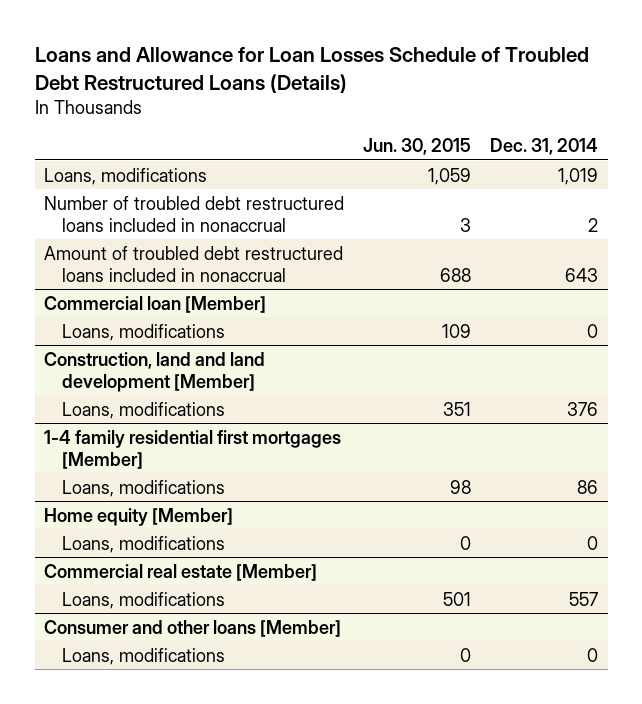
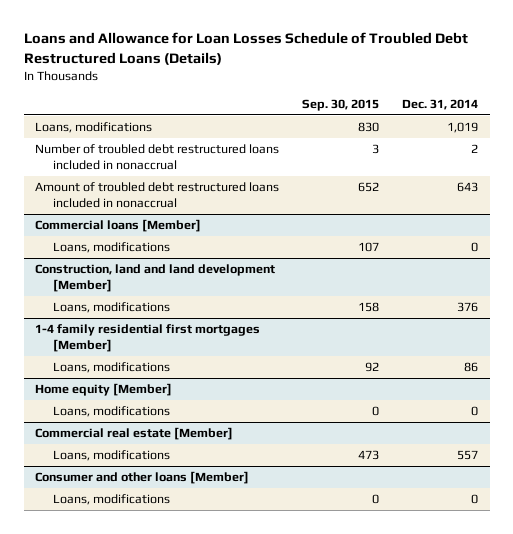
[363,138,472,156] Jun. 30, 2015 -> none
none -> [302,99,380,112] Sep. 30, 2015
[44,295,267,313] Commercial loan [Member] -> [35,219,202,233] Commercial loans [Member]

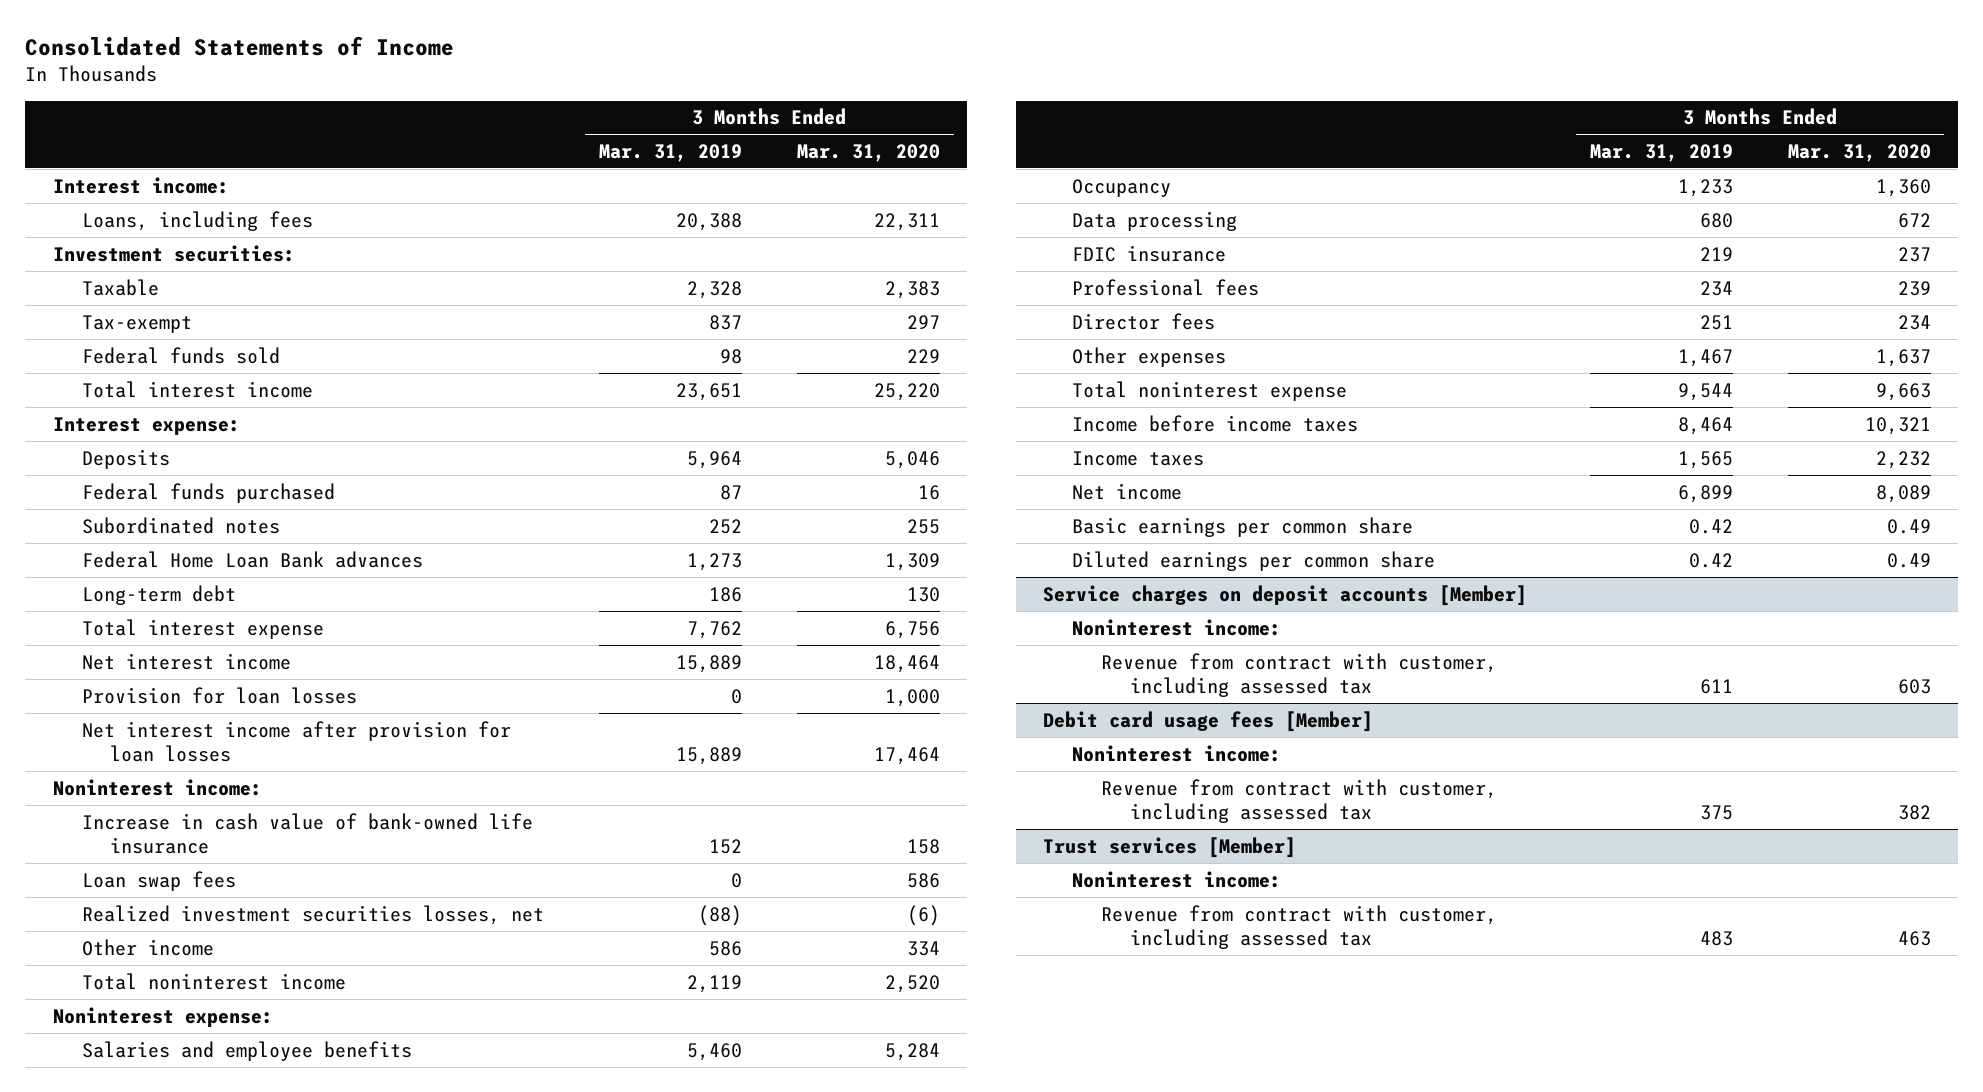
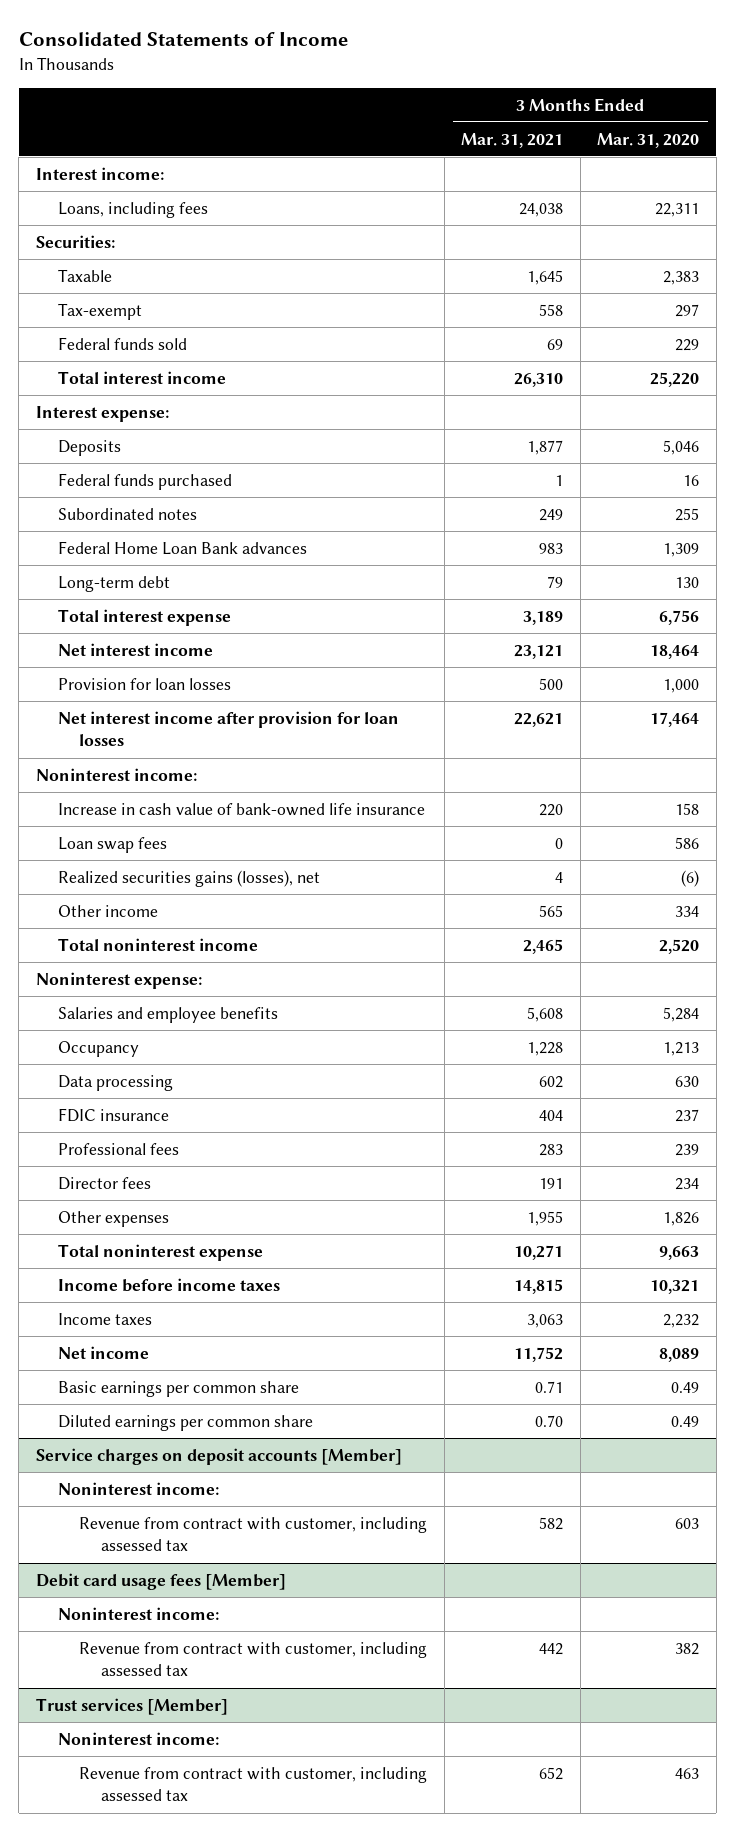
[598,143,742,162] Mar. 31, 2019 -> none
none -> [461,132,564,148] Mar. 31, 2021
[52,244,295,262] Investment securities: -> [35,234,115,248] Securities:
[81,904,544,925] Realized investment securities losses, net -> [57,869,320,887] Realized securities gains (losses), net
[1875,178,1931,197] 1,360 -> [663,1041,700,1056] 1,213
[1897,212,1931,228] 672 -> [675,1075,700,1087] 630
[1875,348,1931,367] 1,637 -> [663,1211,700,1226] 1,826

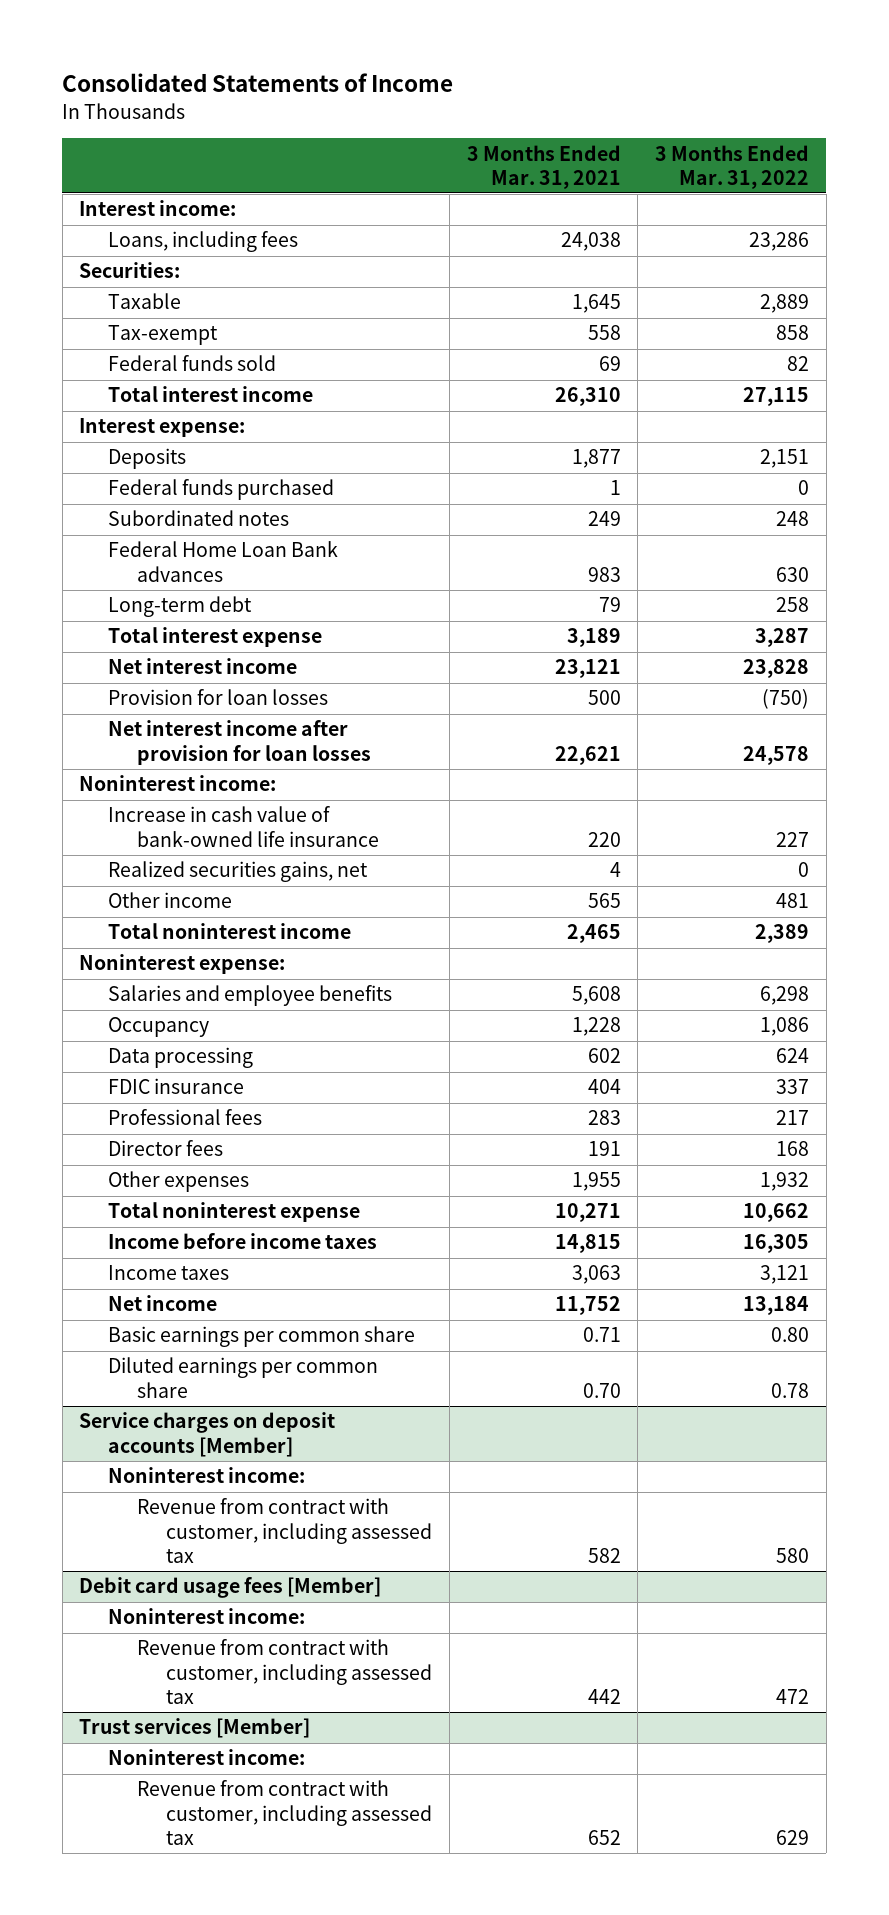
[597,132,700,148] Mar. 31, 2020 -> none
none -> [655,144,810,189] 3 Months Ended Mar. 31, 2022
[57,836,167,853] Loan swap fees -> none
[57,869,320,887] Realized securities gains (losses), net -> [108,861,369,883] Realized securities gains, net

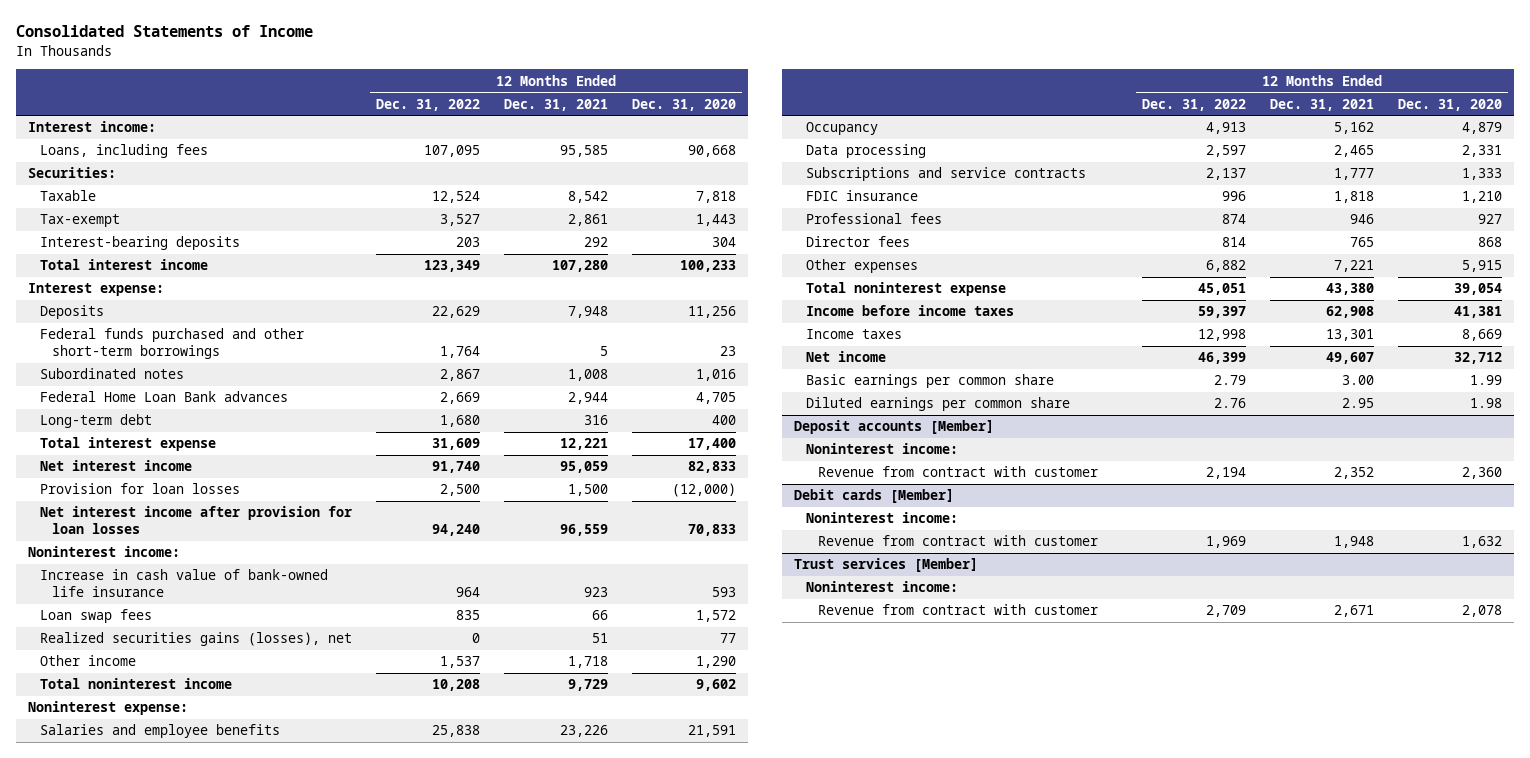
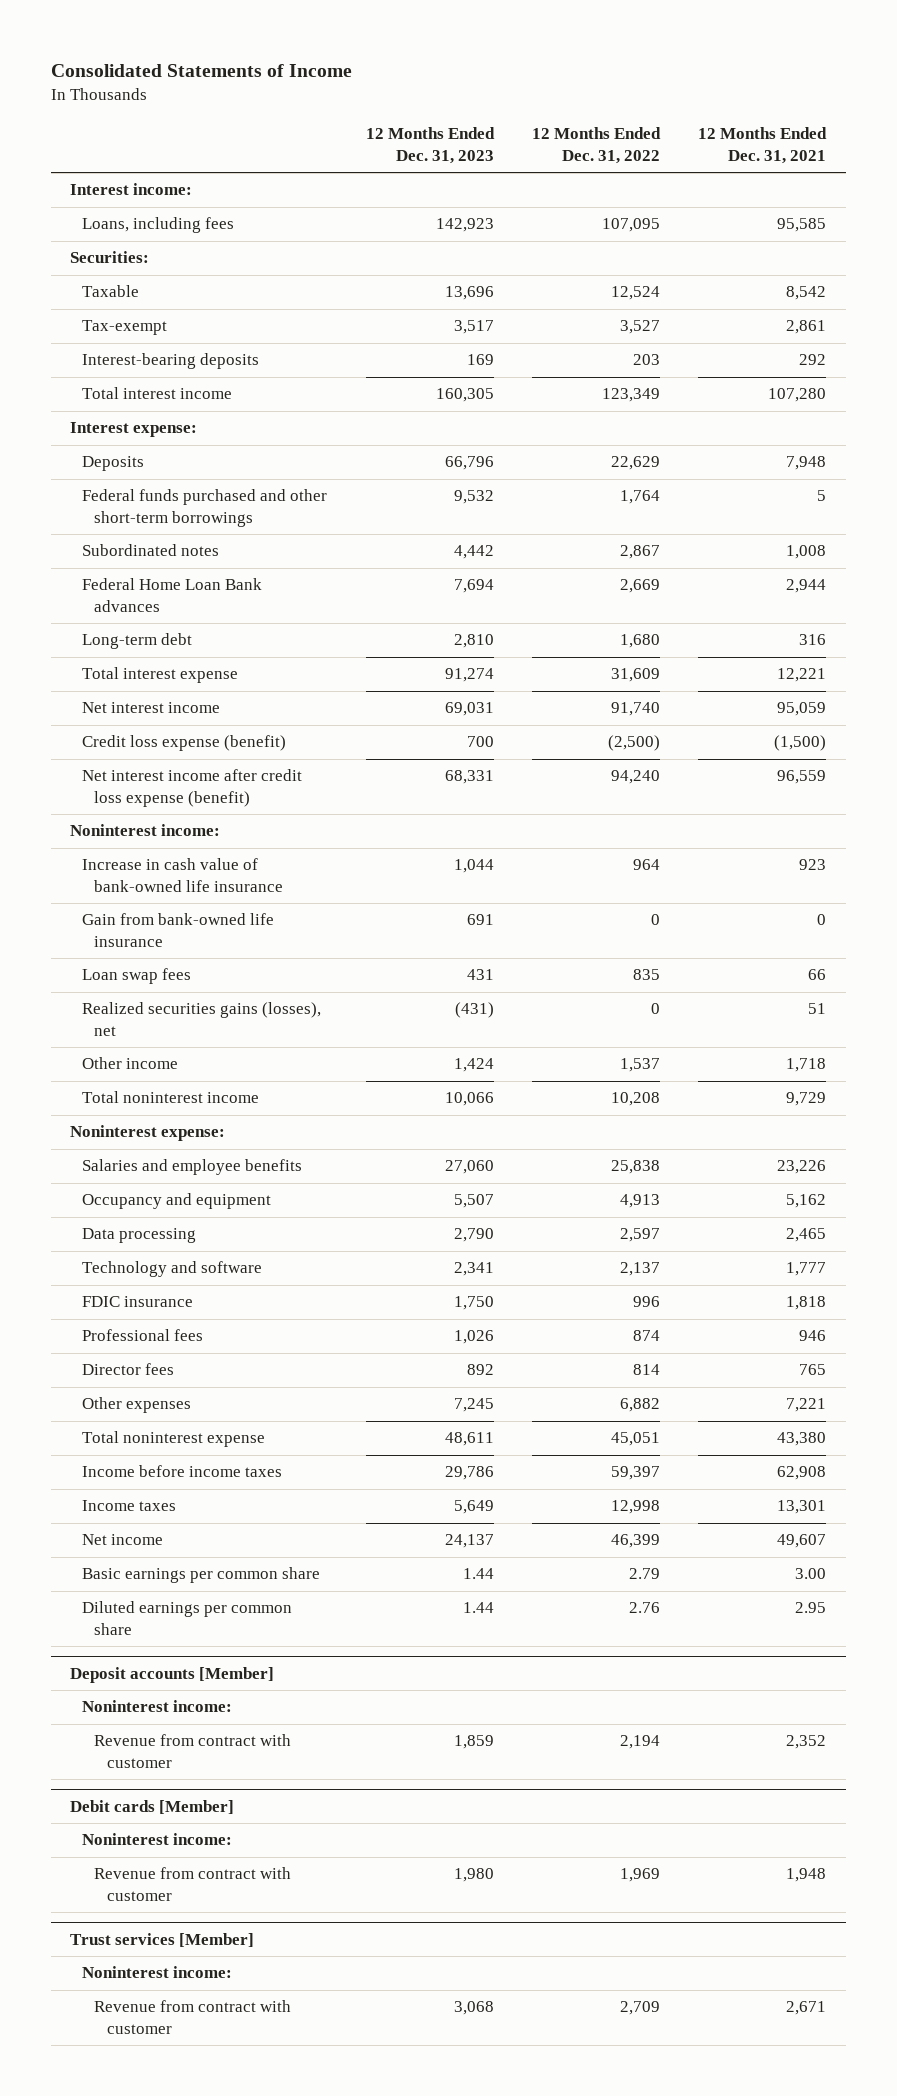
[631,98,736,111] Dec. 31, 2020 -> none
none -> [365,127,495,164] 12 Months Ended Dec. 31, 2023
[39,483,240,495] Provision for loan losses -> none
none -> [82,735,287,752] Credit loss expense (benefit)
[39,506,352,535] Net interest income after provision for loan losses -> [82,769,303,807] Net interest income after credit loss expense (benefit)
none -> [82,913,275,947] Gain from bank-owned life insurance
[806,122,879,136] Occupancy -> [82,1193,272,1210] Occupancy and equipment
[806,167,1087,182] Subscriptions and service contracts -> [82,1261,263,1278] Technology and software

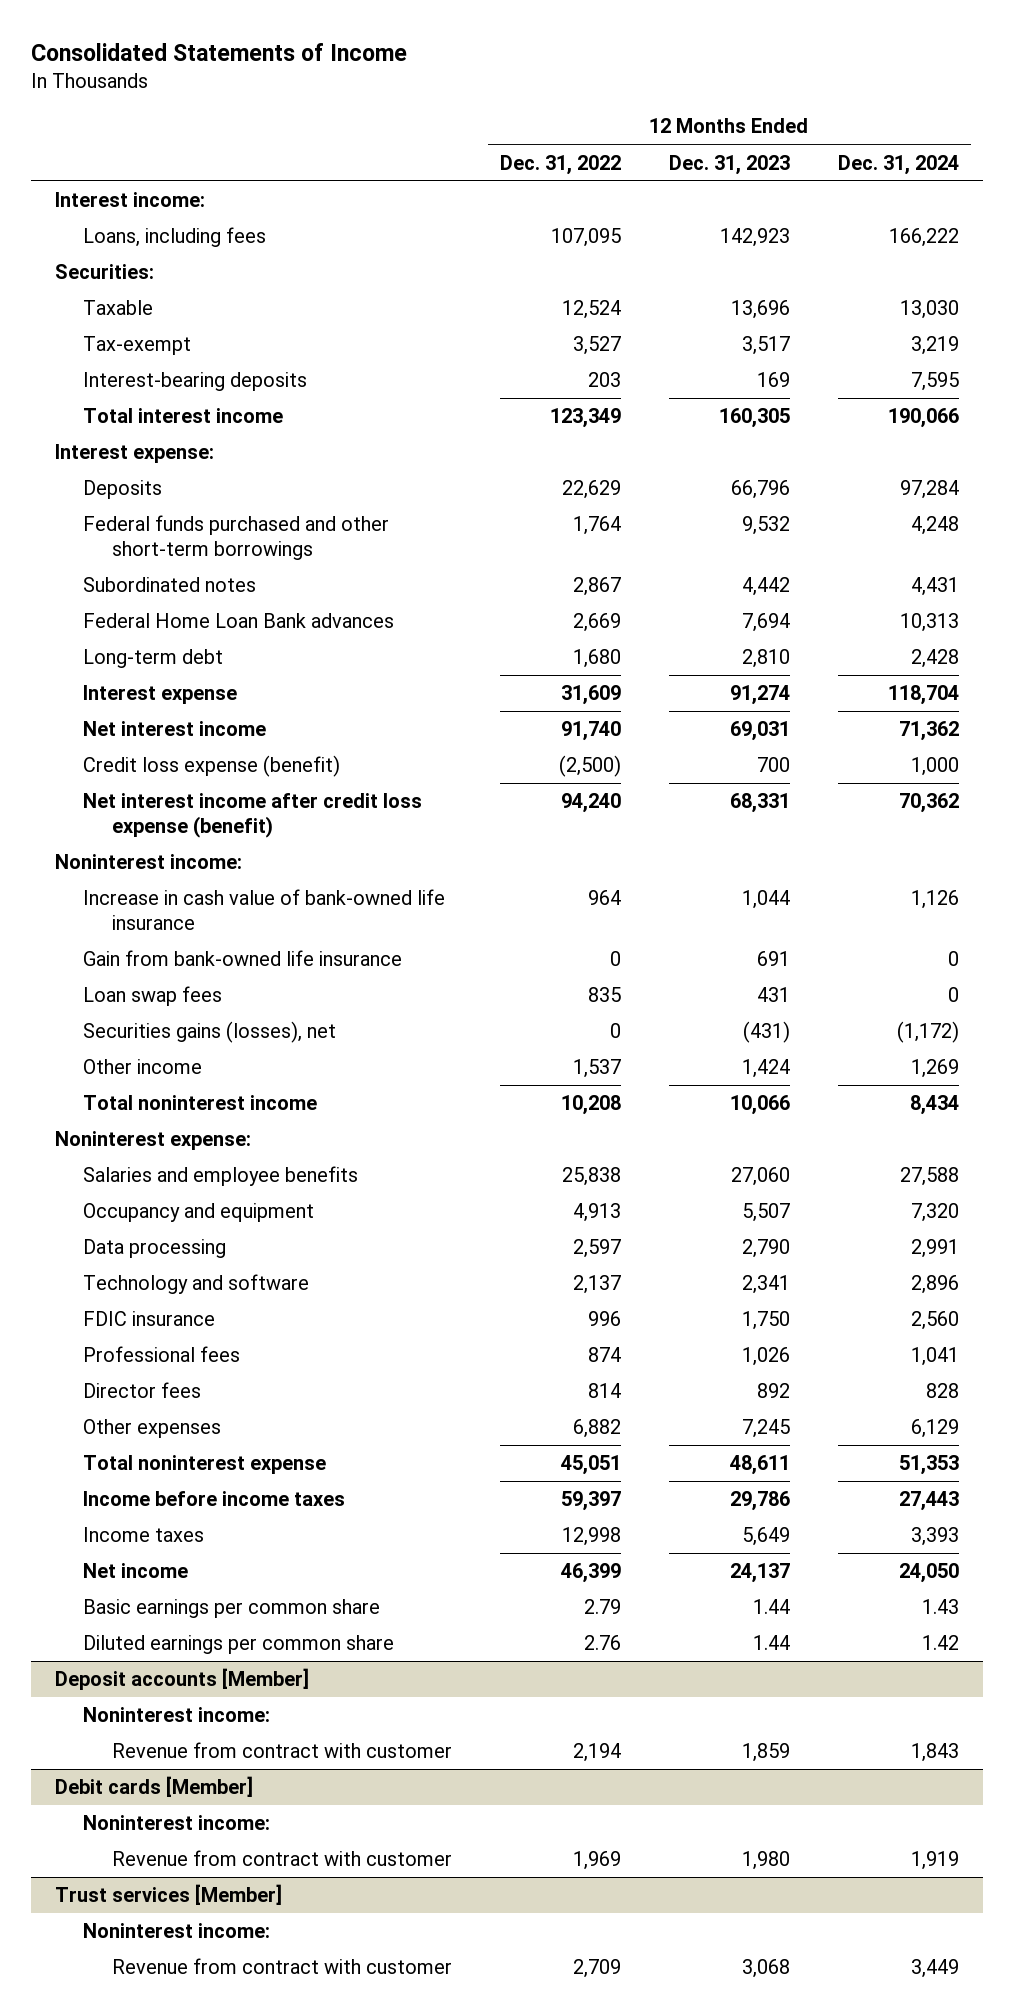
[698,127,828,164] 12 Months Ended Dec. 31, 2021 -> none
none -> [837,154,959,175] Dec. 31, 2024
[82,667,239,684] Total interest expense -> [83,685,238,705] Interest expense
[82,1002,322,1036] Realized securities gains (losses), net -> [83,1021,337,1044] Securities gains (losses), net

